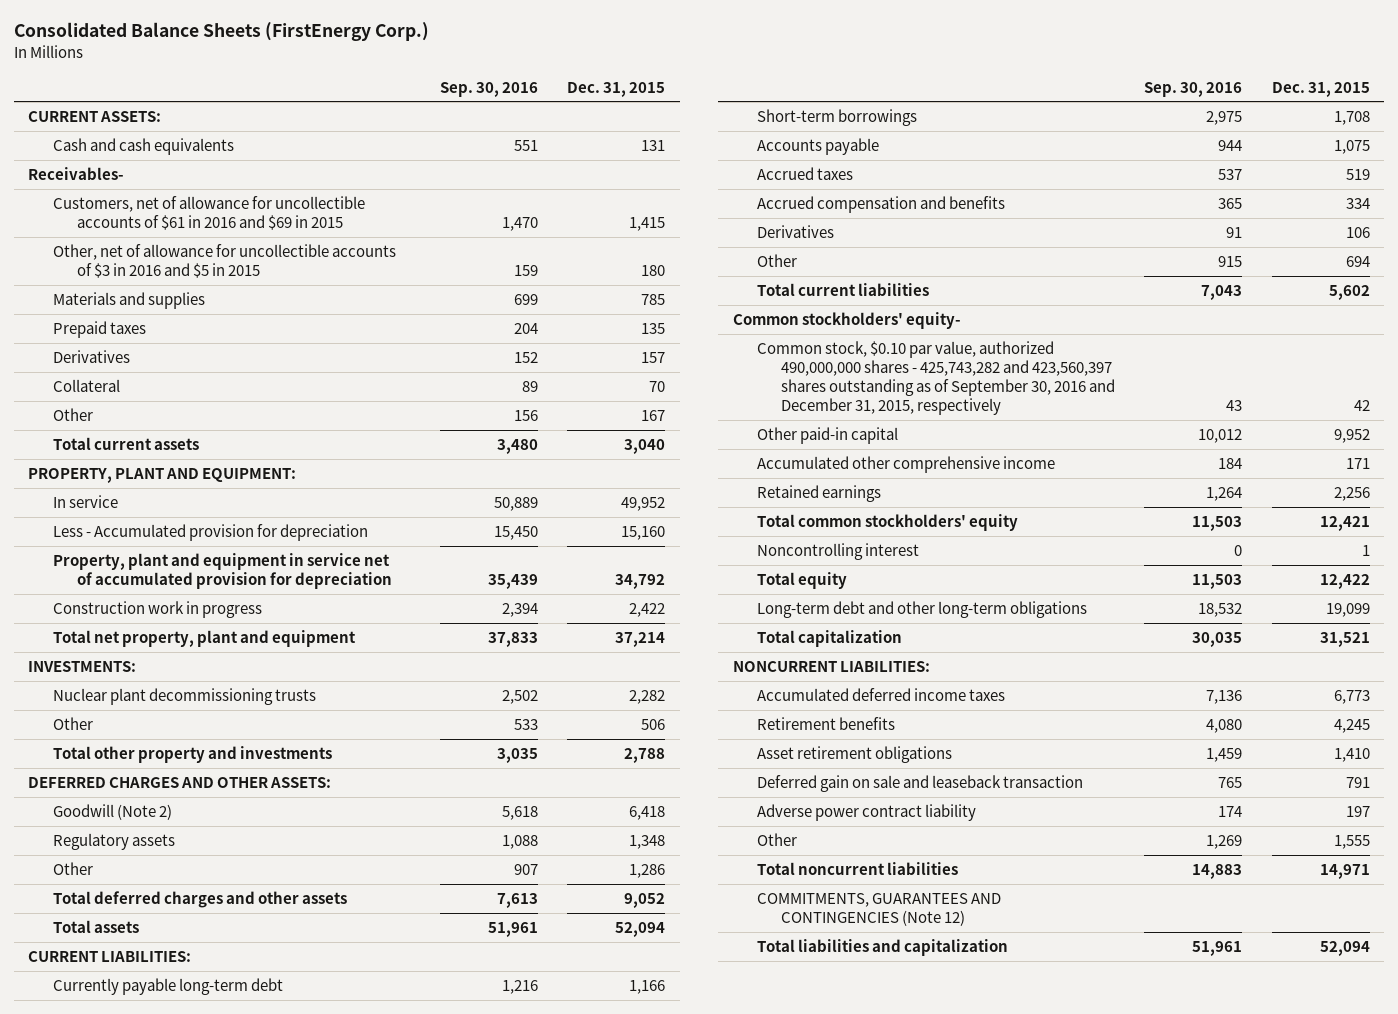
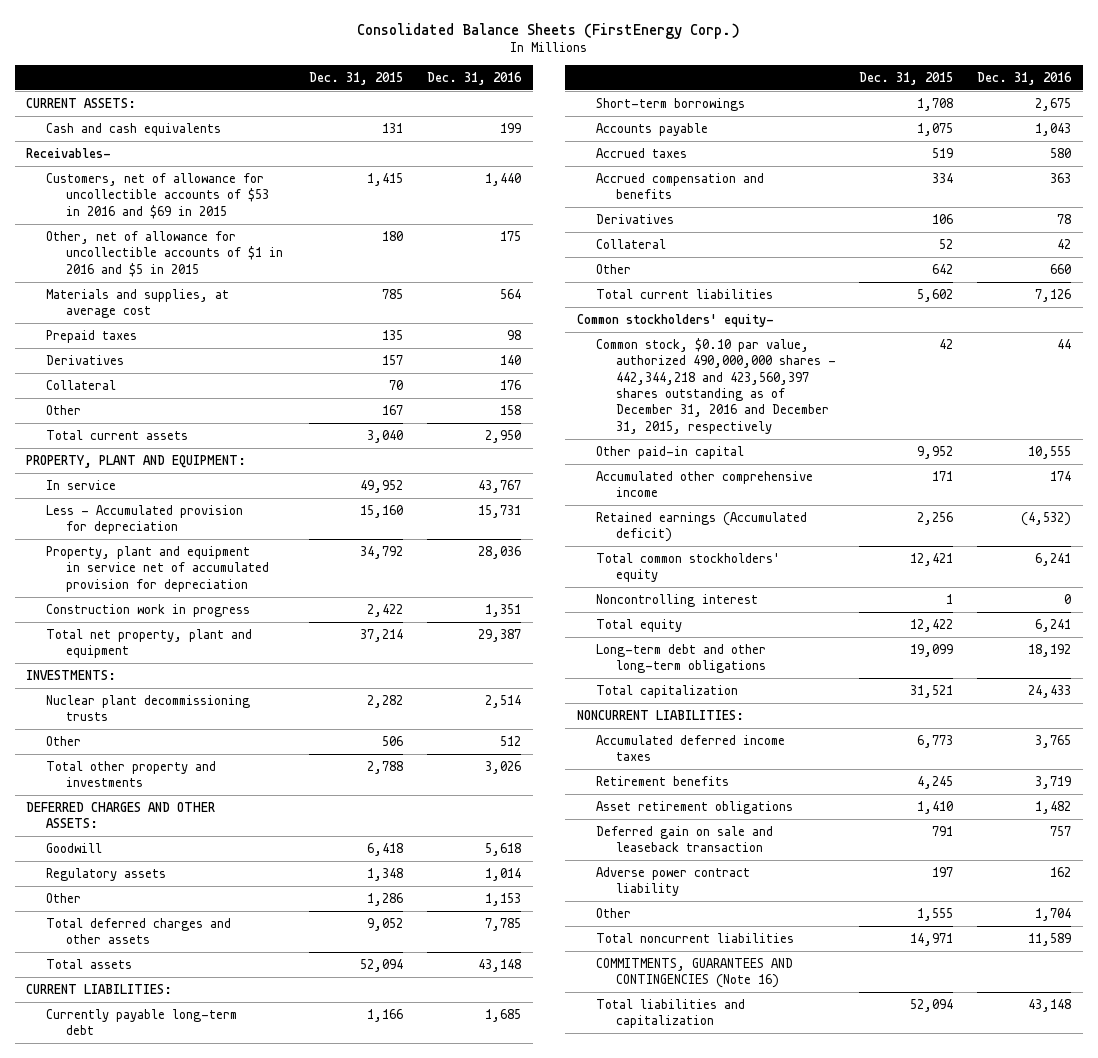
[440,81,539,97] Sep. 30, 2016 -> none
none -> [426,71,522,85] Dec. 31, 2016
[52,195,365,230] Customers, net of allowance for uncollectible accounts of $61 in 2016 and $69 in 2015 -> [45,172,269,219] Customers, net of allowance for uncollectible accounts of $53 in 2016 and $69 in 2015
[52,243,396,278] Other, net of allowance for uncollectible accounts of $3 in 2016 and $5 in 2015 -> [45,230,283,277] Other, net of allowance for uncollectible accounts of $1 in 2016 and $5 in 2015
[52,291,205,309] Materials and supplies -> [45,288,229,319] Materials and supplies, at average cost
[52,803,172,820] Goodwill (Note 2) -> [45,842,102,853] Goodwill
none -> [596,238,667,249] Collateral
[1345,255,1370,267] 694 -> [932,263,954,274] 642
[756,340,1115,416] Common stock, $0.10 par value, authorized 490,000,000 shares - 425,743,282 and 423,560,397 shares outstanding as of September 30, 2016 and December 31, 2015, respectively -> [596,337,836,434] Common stock, $0.10 par value, authorized 490,000,000 shares - 442,344,218 and 423,560,397 shares outstanding as of December 31, 2016 and December 31, 2015, respectively
[756,484,881,502] Retained earnings -> [596,511,808,543] Retained earnings (Accumulated deficit)
[756,892,1001,926] COMMITMENTS, GUARANTEES AND CONTINGENCIES (Note 12) -> [596,957,794,989] COMMITMENTS, GUARANTEES AND CONTINGENCIES (Note 16)

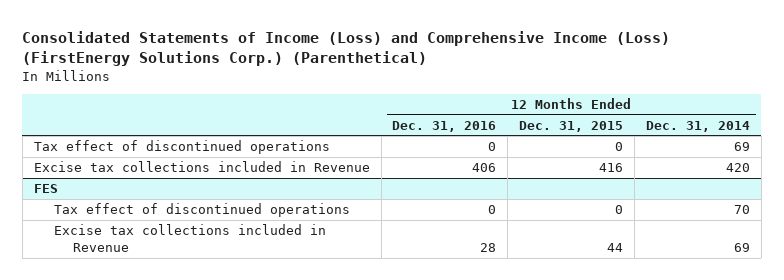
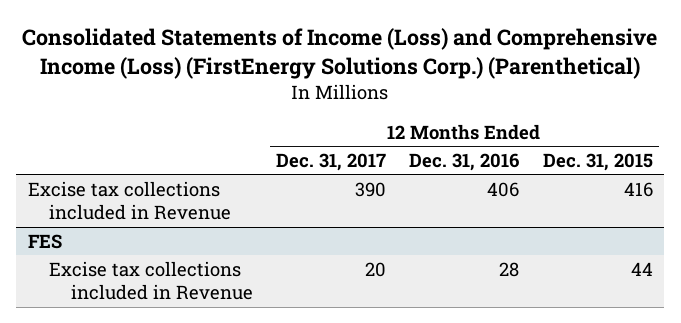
[645,120,750,132] Dec. 31, 2014 -> none
none -> [276,152,387,171] Dec. 31, 2017
[33,140,330,155] Tax effect of discontinued operations -> none
[53,203,350,218] Tax effect of discontinued operations -> none

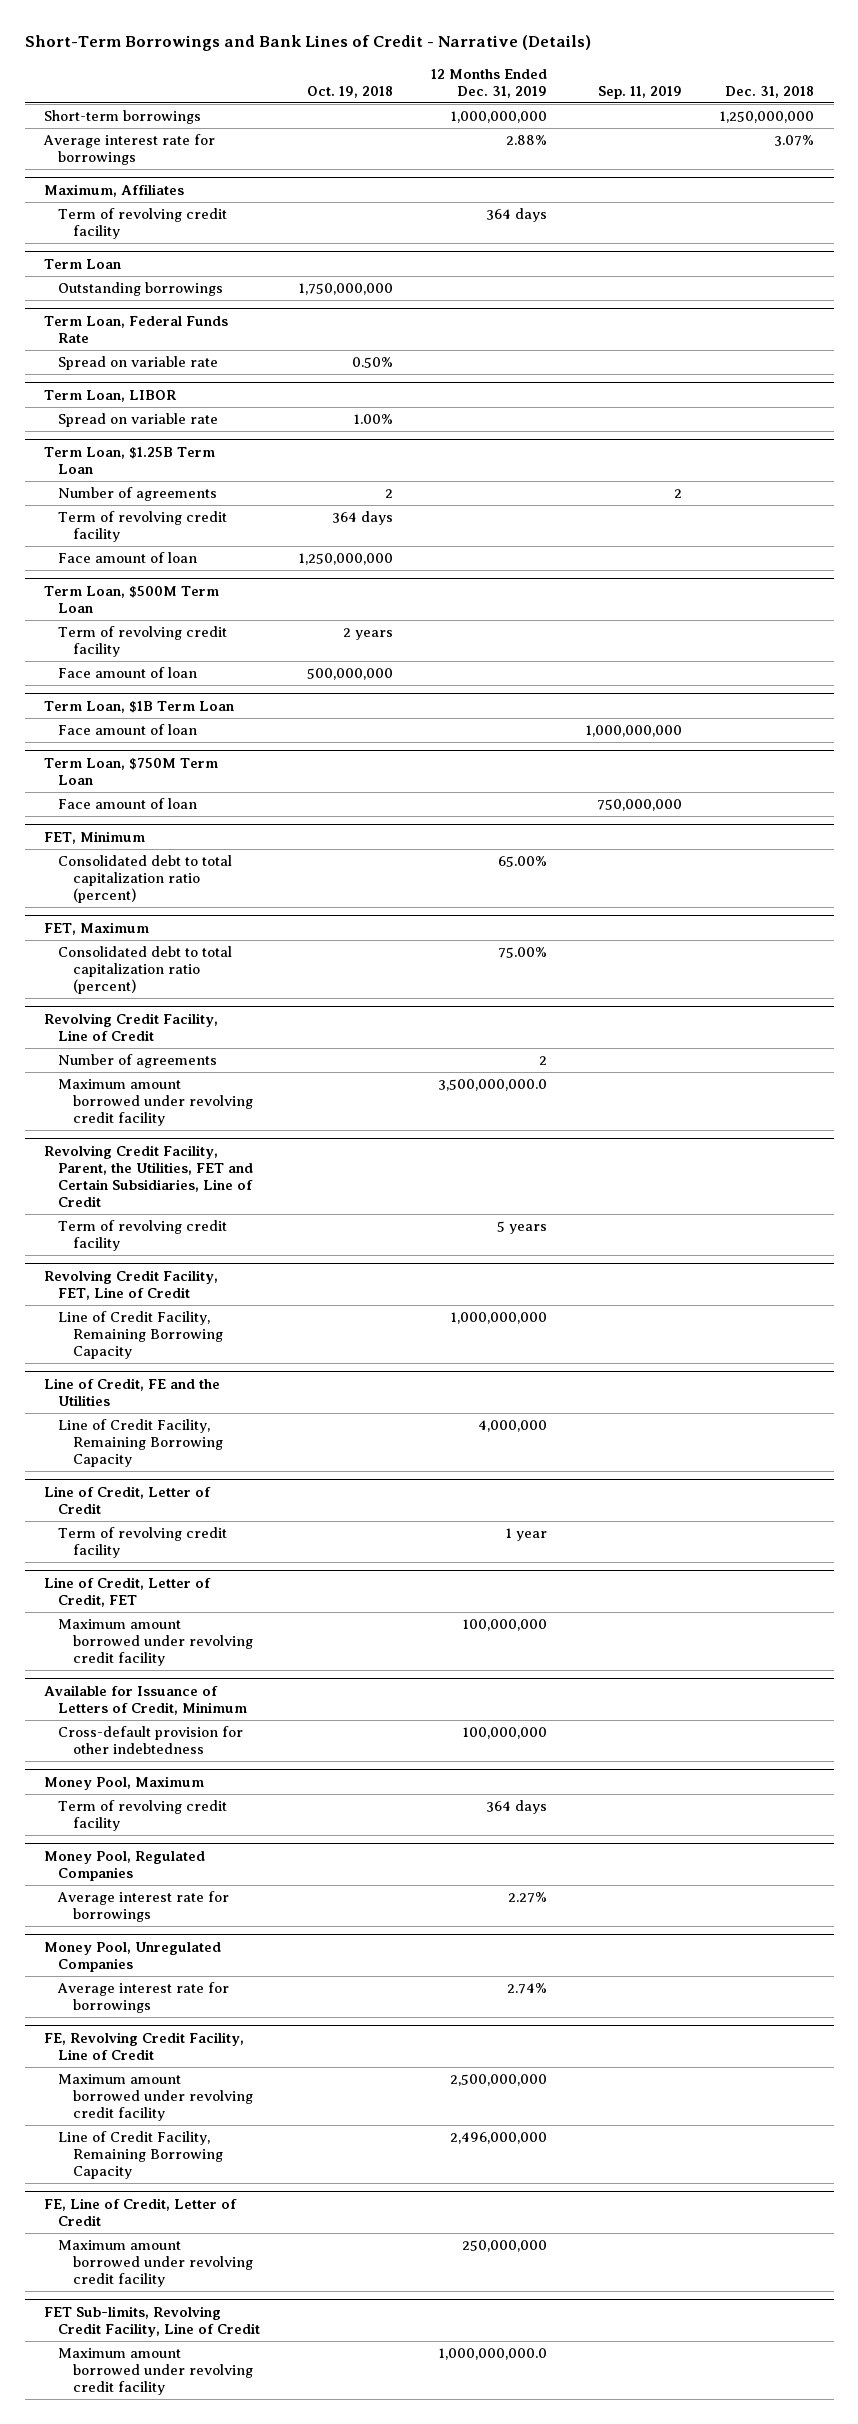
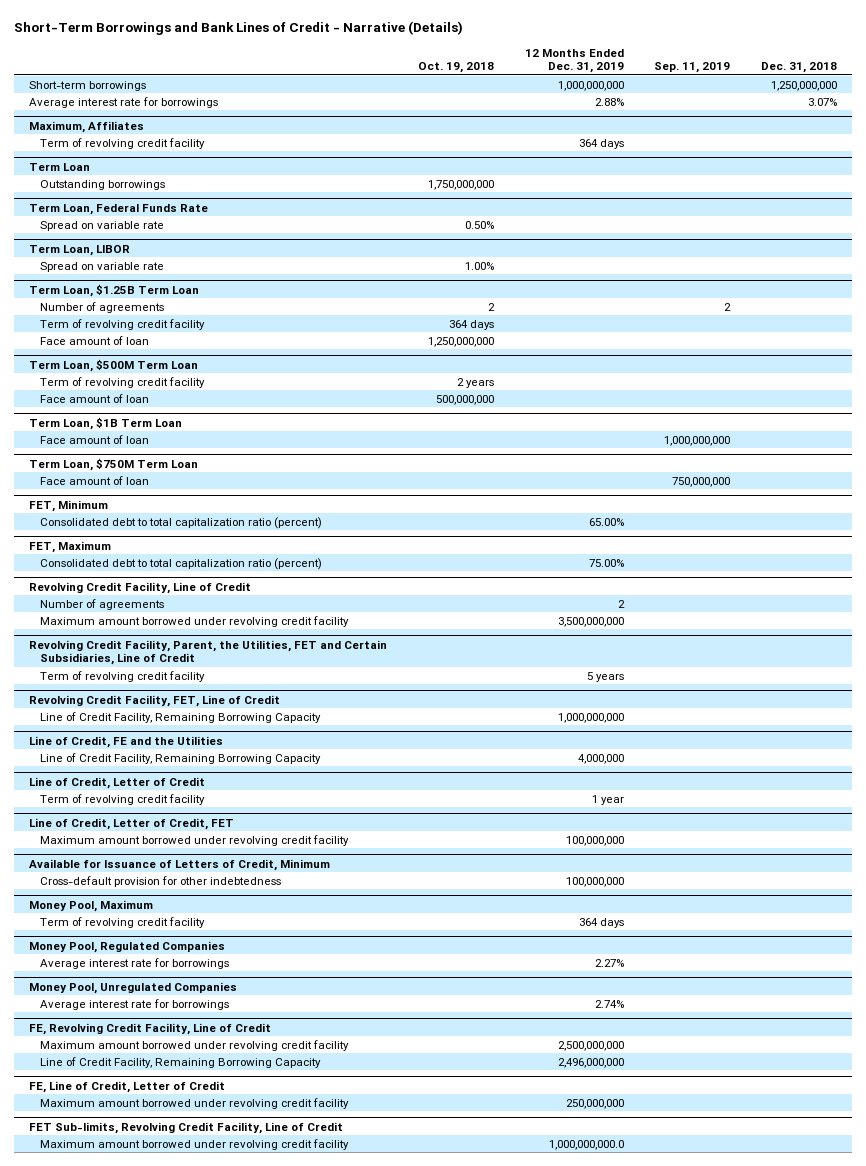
[438,1079,548,1092] 3,500,000,000.0 -> [557,616,624,627] 3,500,000,000

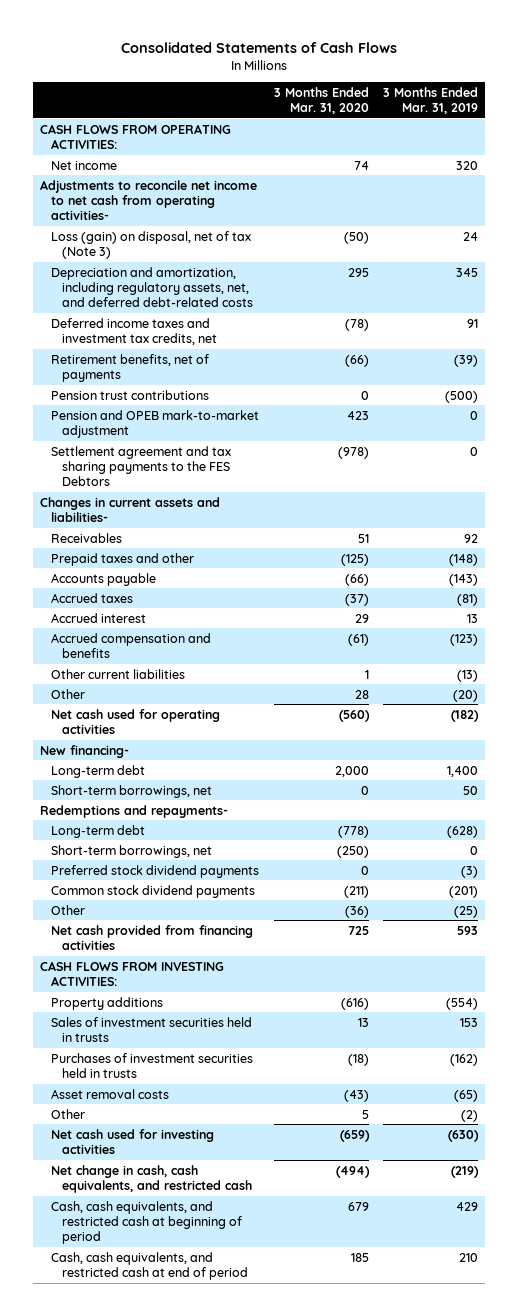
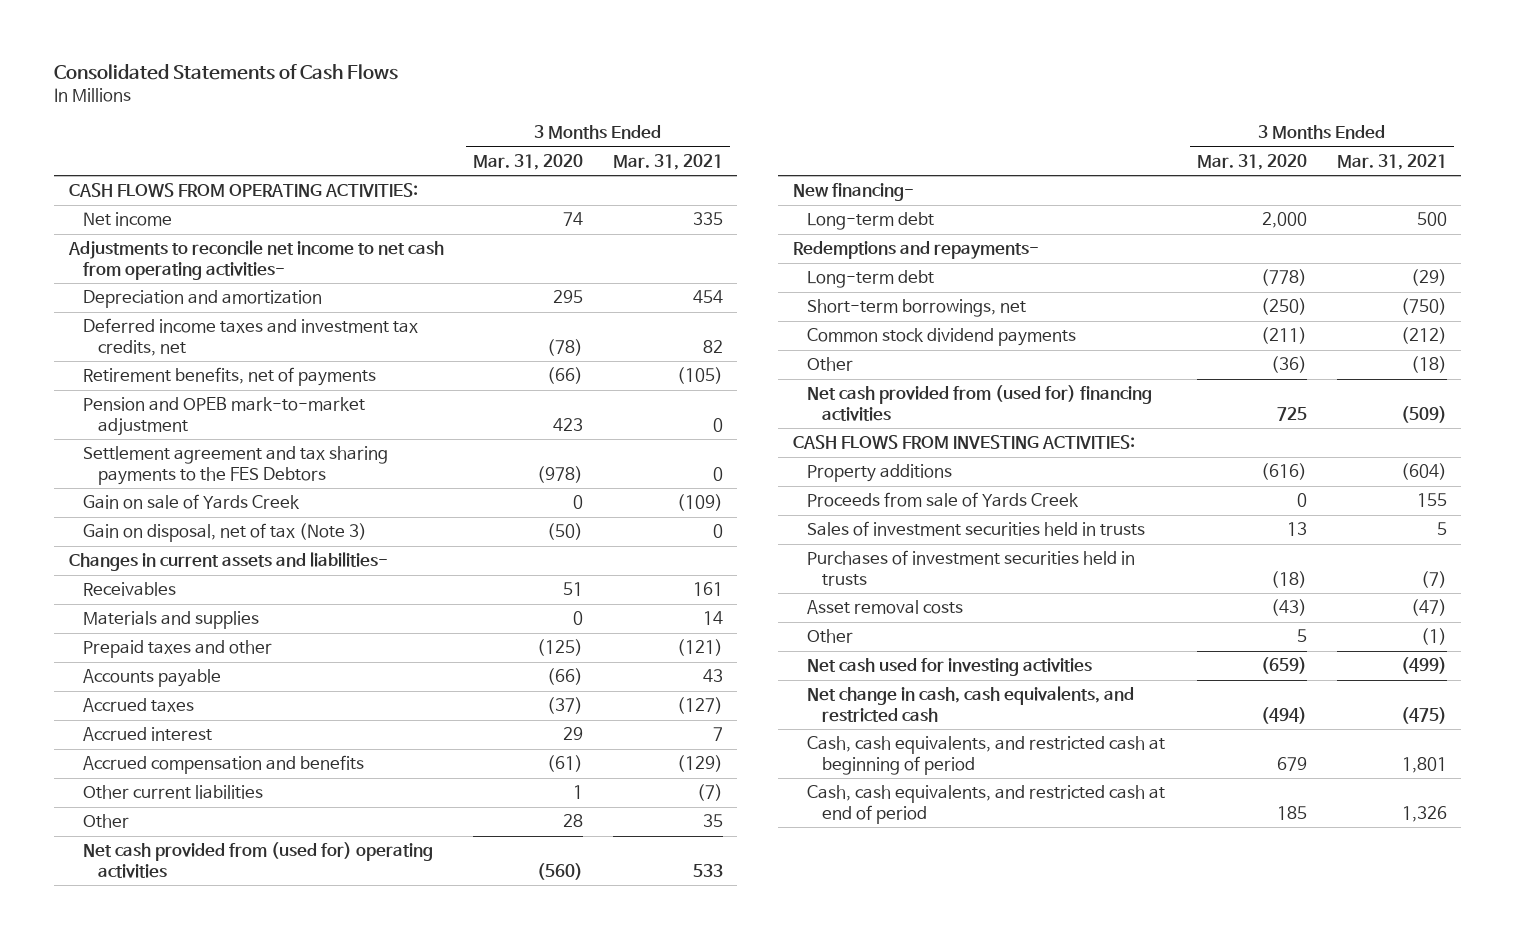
[382,86,478,115] 3 Months Ended Mar. 31, 2019 -> none
none -> [612,153,723,170] Mar. 31, 2021
[51,230,252,259] Loss (gain) on disposal, net of tax (Note 3) -> none
[51,266,254,308] Depreciation and amortization, including regulatory assets, net, and deferred debt-related costs -> [83,290,323,309] Depreciation and amortization
[51,389,210,400] Pension trust contributions -> none
none -> [83,494,301,510] Gain on sale of Yards Creek
none -> [83,523,368,543] Gain on disposal, net of tax (Note 3)
none -> [83,611,260,630] Materials and supplies
[51,708,221,734] Net cash used for operating activities -> [83,842,434,878] Net cash provided from (used for) operating activities
[51,784,213,798] Short-term borrowings, net -> none
[51,864,260,878] Preferred stock dividend payments -> none
[51,924,254,950] Net cash provided from financing activities -> [807,385,1153,421] Net cash provided from (used for) financing activities
none -> [807,492,1080,508] Proceeds from sale of Yards Creek

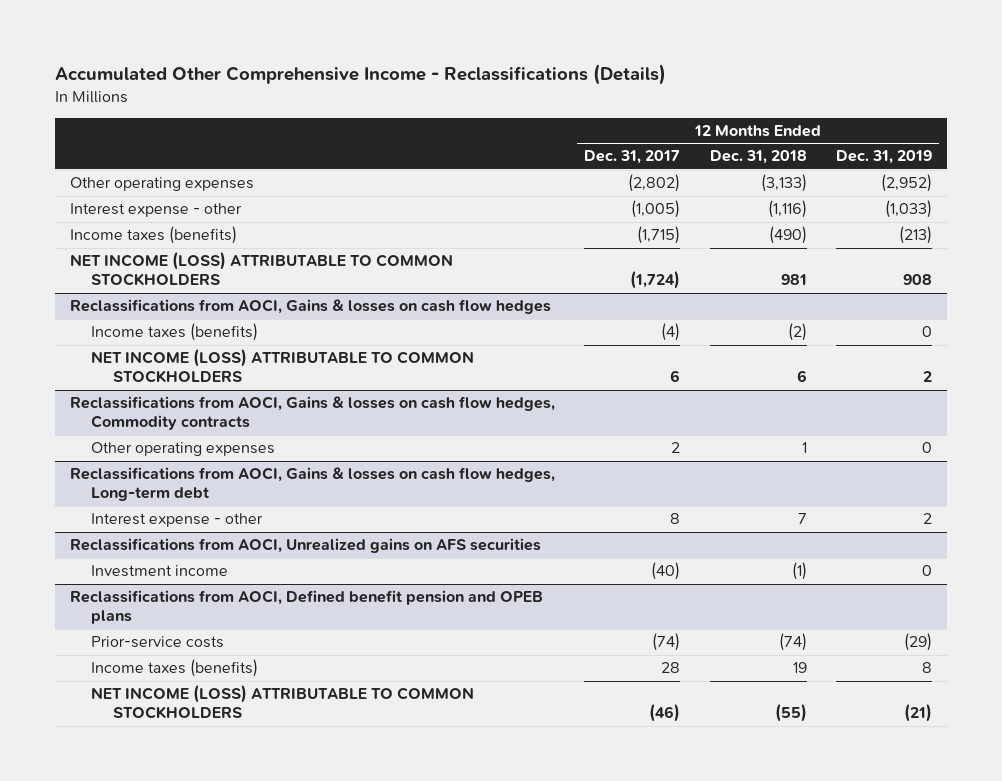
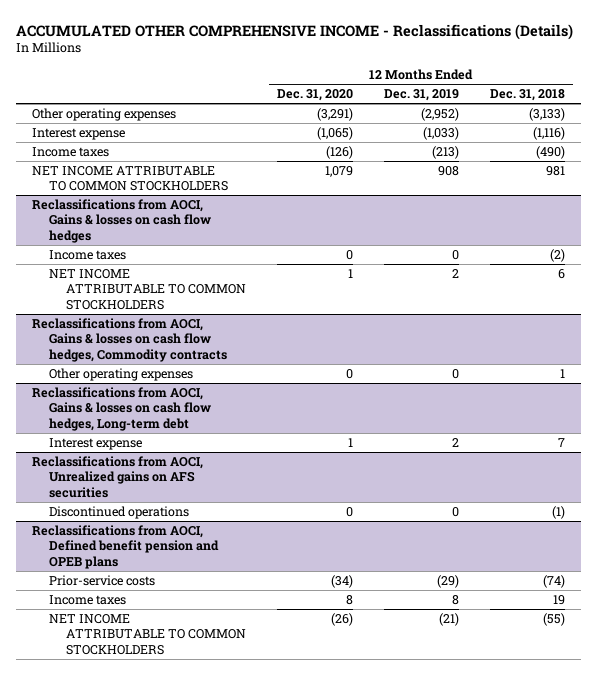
[54,63,666,85] Accumulated Other Comprehensive Income - Reclassifications (Details) -> [16,23,574,40] ACCUMULATED OTHER COMPREHENSIVE INCOME - Reclassifications (Details)
[584,150,681,165] Dec. 31, 2017 -> none
none -> [276,89,353,102] Dec. 31, 2020
[69,203,242,218] Interest expense - other -> [31,128,125,141] Interest expense
[69,226,237,245] Income taxes (benefits) -> [31,147,109,158] Income taxes
[69,252,453,287] NET INCOME (LOSS) ATTRIBUTABLE TO COMMON STOCKHOLDERS -> [31,166,228,192] NET INCOME ATTRIBUTABLE TO COMMON STOCKHOLDERS
[91,323,259,342] Income taxes (benefits) -> [48,250,126,261] Income taxes
[91,349,475,384] NET INCOME (LOSS) ATTRIBUTABLE TO COMMON STOCKHOLDERS -> [48,269,246,310] NET INCOME ATTRIBUTABLE TO COMMON STOCKHOLDERS
[91,513,264,528] Interest expense - other -> [48,438,142,451] Interest expense
[91,565,229,578] Investment income -> [48,506,189,520] Discontinued operations
[91,659,259,678] Income taxes (benefits) -> [48,595,126,606] Income taxes
[91,685,475,720] NET INCOME (LOSS) ATTRIBUTABLE TO COMMON STOCKHOLDERS -> [48,614,246,655] NET INCOME ATTRIBUTABLE TO COMMON STOCKHOLDERS

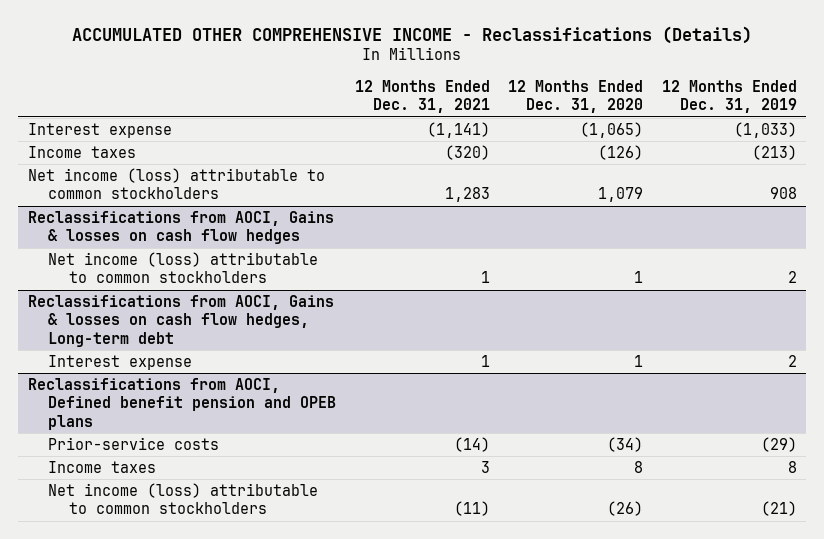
[490,89,566,102] Dec. 31, 2018 -> none
none -> [354,79,490,114] 12 Months Ended Dec. 31, 2021
[31,108,176,122] Other operating expenses -> none
[31,166,228,192] NET INCOME ATTRIBUTABLE TO COMMON STOCKHOLDERS -> [27,167,325,200] Net income (loss) attributable to common stockholders
[48,250,126,261] Income taxes -> none
[31,318,227,362] Reclassifications from AOCI, Gains & losses on cash flow hedges, Commodity contracts -> none
[48,368,193,382] Other operating expenses -> none
[48,269,246,310] NET INCOME ATTRIBUTABLE TO COMMON STOCKHOLDERS -> [48,251,319,284] Net income (loss) attributable to common stockholders
[31,456,203,498] Reclassifications from AOCI, Unrealized gains on AFS securities -> none
[48,506,189,520] Discontinued operations -> none
[48,614,246,655] NET INCOME ATTRIBUTABLE TO COMMON STOCKHOLDERS -> [48,482,319,515] Net income (loss) attributable to common stockholders

